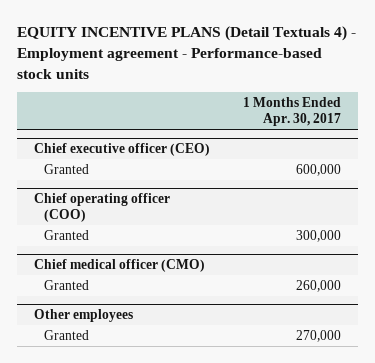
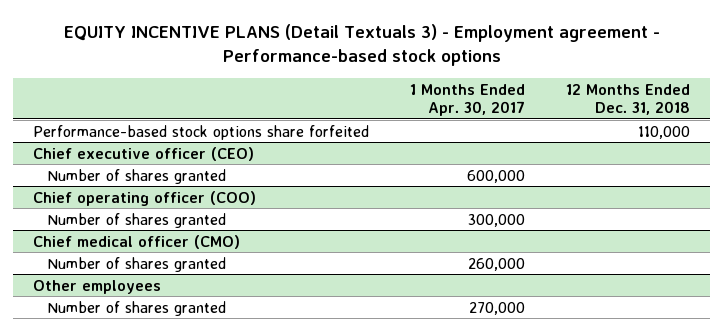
[16,26,356,79] EQUITY INCENTIVE PLANS (Detail Textuals 4) - Employment agreement - Performance-based stock units -> [63,23,660,67] EQUITY INCENTIVE PLANS (Detail Textuals 3) - Employment agreement - Performance-based stock options
none -> [565,83,690,115] 12 Months Ended Dec. 31, 2018
none -> [33,124,370,140] Performance-based stock options share forfeited
[43,163,89,174] Granted -> [47,168,227,184] Number of shares granted
[43,229,89,240] Granted -> [47,212,227,228] Number of shares granted
[43,279,89,290] Granted -> [47,256,227,272] Number of shares granted
[43,329,89,340] Granted -> [47,300,227,316] Number of shares granted

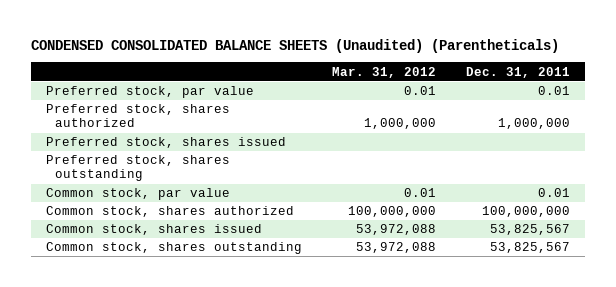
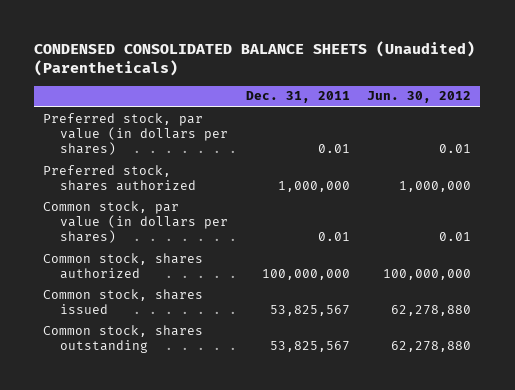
[331,66,436,78] Mar. 31, 2012 -> none
none -> [367,91,472,104] Jun. 30, 2012
[46,86,255,99] Preferred stock, par value -> [43,112,228,156] Preferred stock, par value (in dollars per shares)
[46,137,287,149] Preferred stock, shares issued -> none
[46,155,231,182] Preferred stock, shares outstanding -> none
[46,188,231,201] Common stock, par value -> [43,200,228,244] Common stock, par value (in dollars per shares)

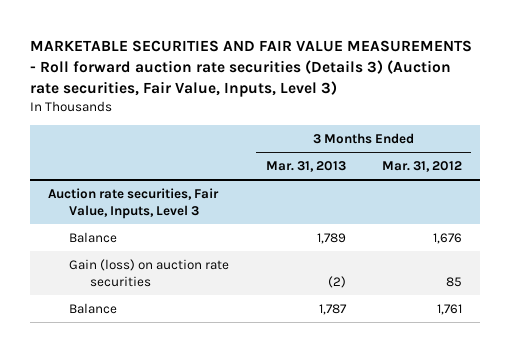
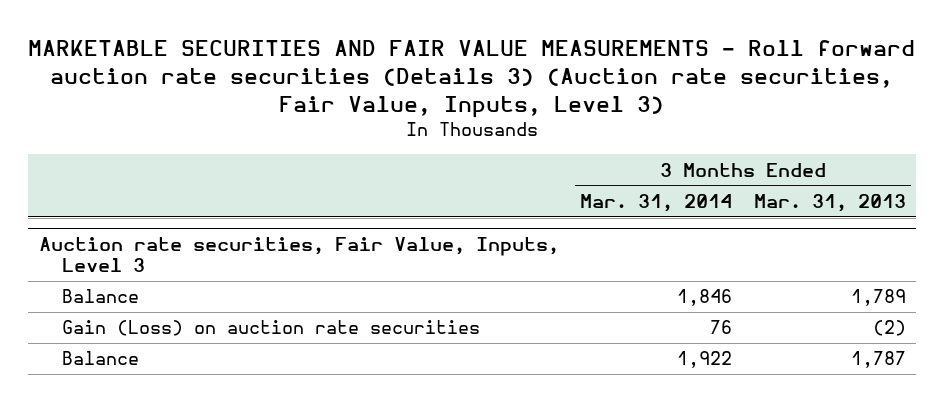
[381,160,462,172] Mar. 31, 2012 -> none
none -> [580,194,733,213] Mar. 31, 2014
[69,258,230,287] Gain (loss) on auction rate securities -> [62,320,481,337] Gain (Loss) on auction rate securities

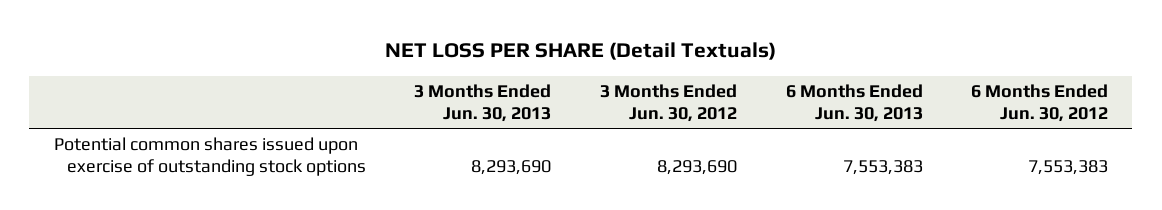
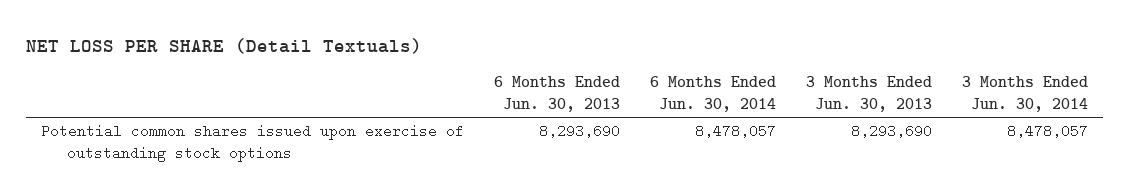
[599,83,737,122] 3 Months Ended Jun. 30, 2012 -> none
[971,83,1109,122] 6 Months Ended Jun. 30, 2012 -> none
none -> [649,76,776,113] 6 Months Ended Jun. 30, 2014
none -> [961,76,1088,113] 3 Months Ended Jun. 30, 2014
[842,159,923,175] 7,553,383 -> [538,124,620,139] 8,293,690

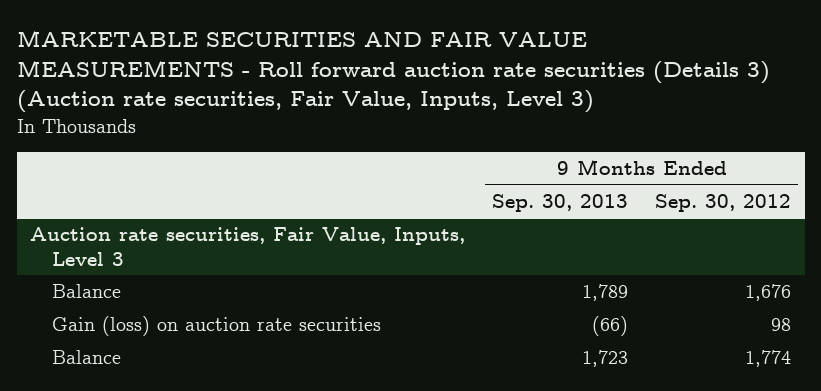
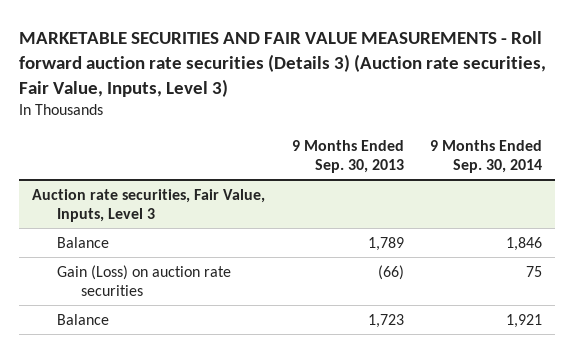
[655,193,792,212] Sep. 30, 2012 -> none
none -> [429,140,542,173] 9 Months Ended Sep. 30, 2014
[52,316,382,337] Gain (loss) on auction rate securities -> [56,264,231,296] Gain (Loss) on auction rate securities

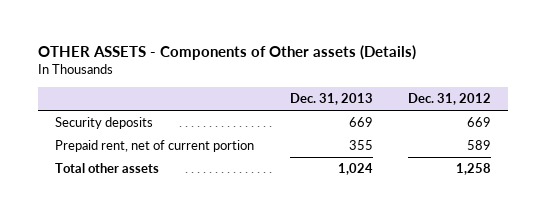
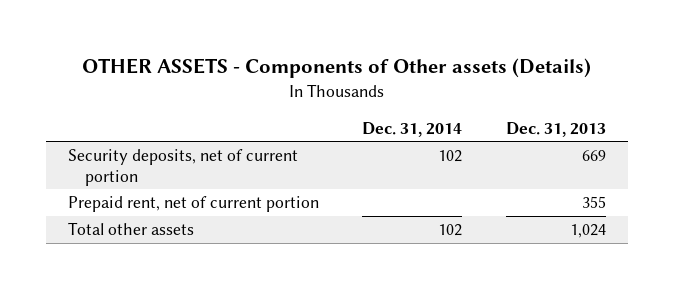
[407,93,491,106] Dec. 31, 2012 -> none
none -> [362,121,463,137] Dec. 31, 2014
[55,117,154,130] Security deposits -> [67,149,298,186] Security deposits, net of current portion

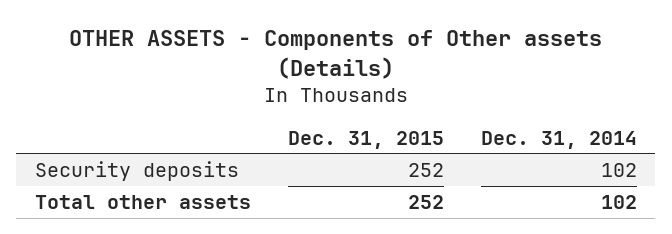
[505,121,606,137] Dec. 31, 2013 -> none
none -> [287,130,444,149] Dec. 31, 2015
[67,196,319,213] Prepaid rent, net of current portion -> none
[67,149,298,186] Security deposits, net of current portion -> [34,160,239,181] Security deposits

